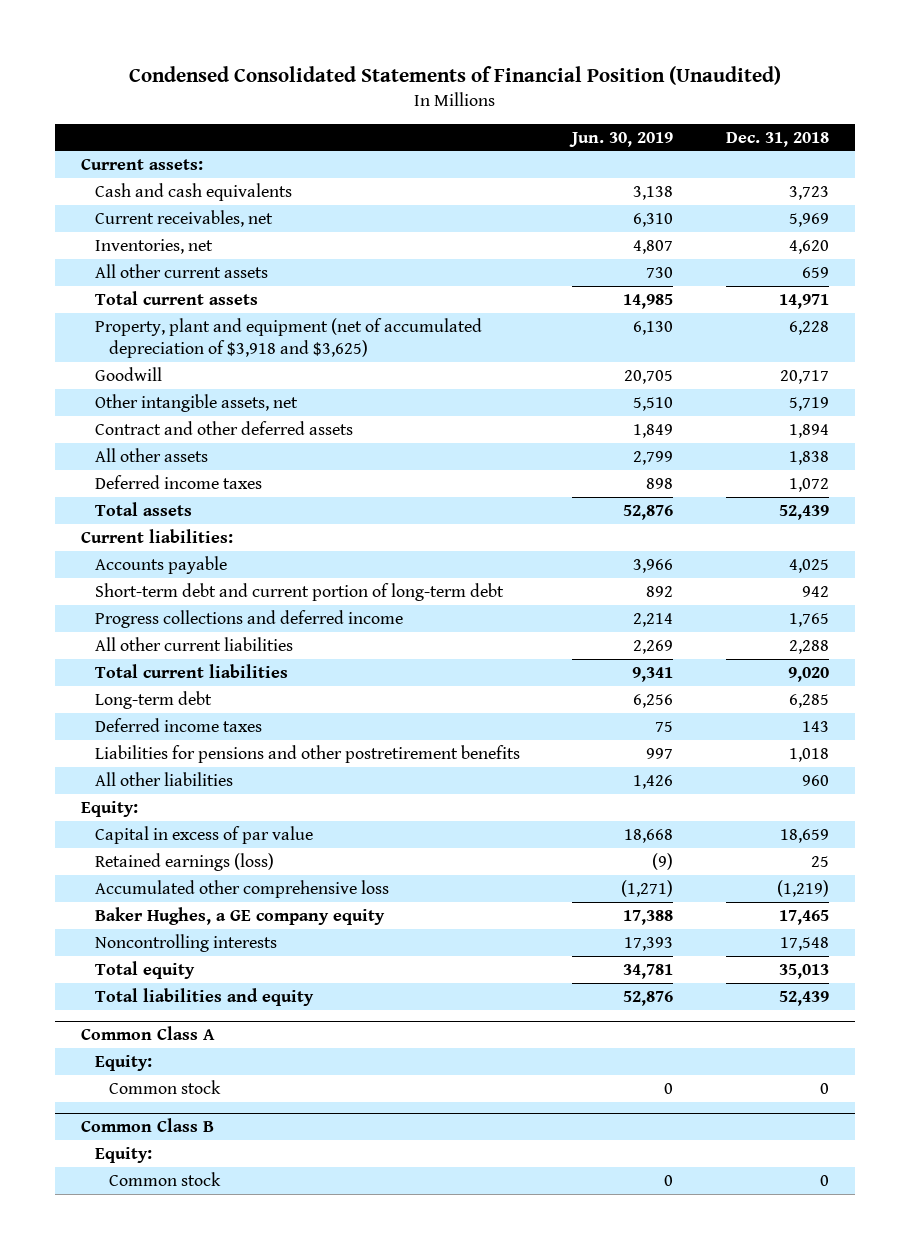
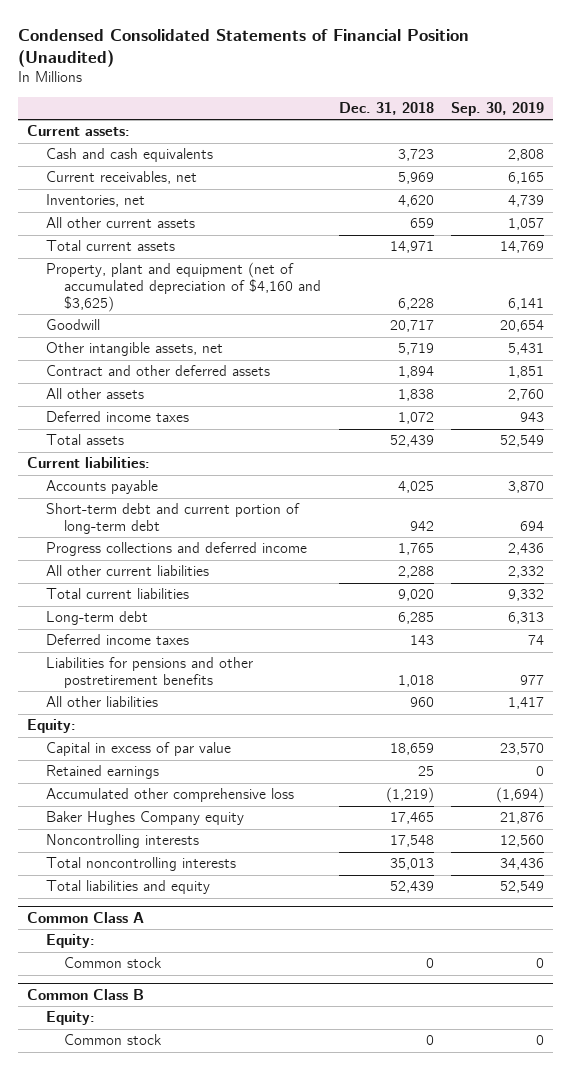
[569,131,674,147] Jun. 30, 2019 -> none
none -> [451,101,545,116] Sep. 30, 2019
[94,317,482,358] Property, plant and equipment (net of accumulated depreciation of $3,918 and $3,625) -> [45,262,321,312] Property, plant and equipment (net of accumulated depreciation of $4,160 and $3,625)
[94,852,274,871] Retained earnings (loss) -> [45,765,159,780] Retained earnings
[94,906,385,925] Baker Hughes, a GE company equity -> [45,811,244,826] Baker Hughes Company equity
[94,960,195,979] Total equity -> [45,857,236,872] Total noncontrolling interests

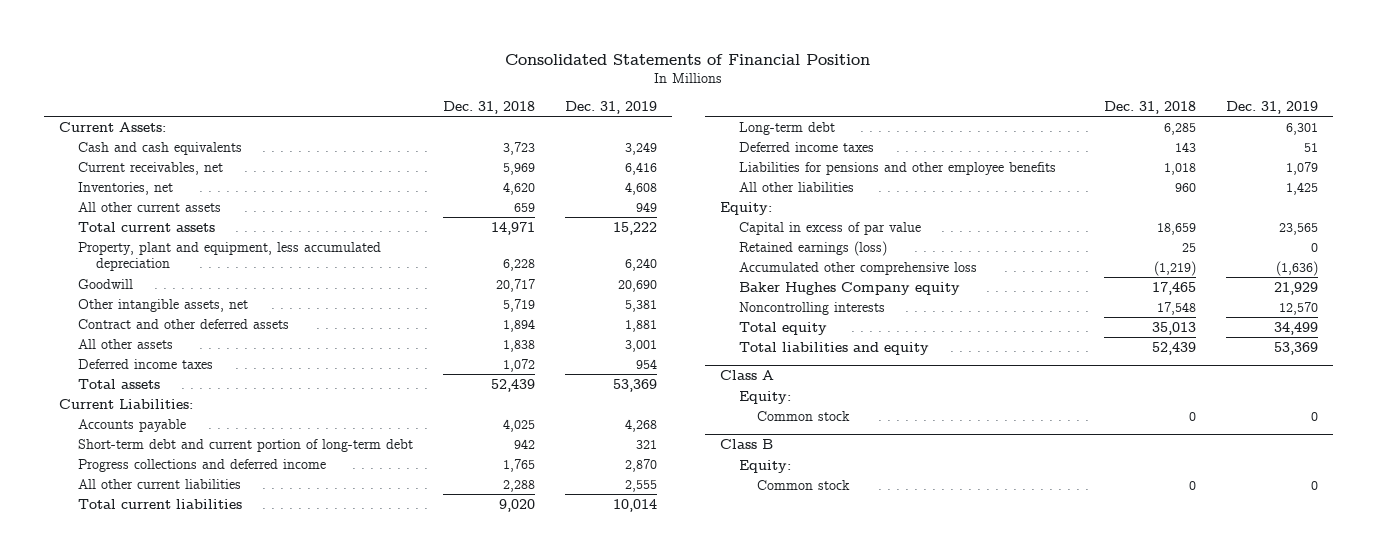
[18,28,470,67] Condensed Consolidated Statements of Financial Position (Unaudited) -> [505,53,871,65] Consolidated Statements of Financial Position
[451,101,545,116] Sep. 30, 2019 -> none
none -> [564,100,657,114] Dec. 31, 2019
[27,125,131,137] Current assets: -> [58,121,166,132] Current Assets:
[45,262,321,312] Property, plant and equipment (net of accumulated depreciation of $4,160 and $3,625) -> [77,241,381,272] Property, plant and equipment, less accumulated depreciation
[27,457,151,469] Current liabilities: -> [58,398,193,409] Current Liabilities:
[45,657,253,689] Liabilities for pensions and other postretirement benefits -> [738,161,1056,175] Liabilities for pensions and other employee benefits
[45,765,159,780] Retained earnings -> [738,240,887,256] Retained earnings (loss)
[45,857,236,872] Total noncontrolling interests -> [738,321,827,335] Total equity
[27,911,145,923] Common Class A -> [720,370,775,381] Class A
[27,988,145,1000] Common Class B -> [720,439,774,450] Class B

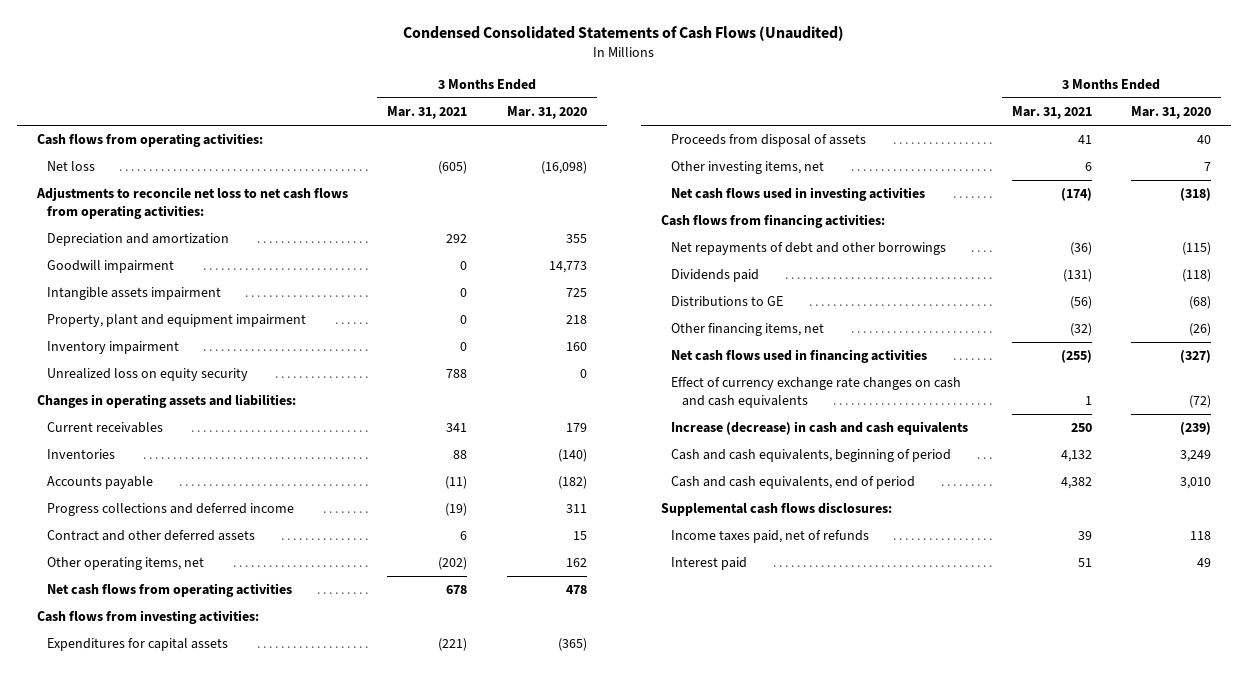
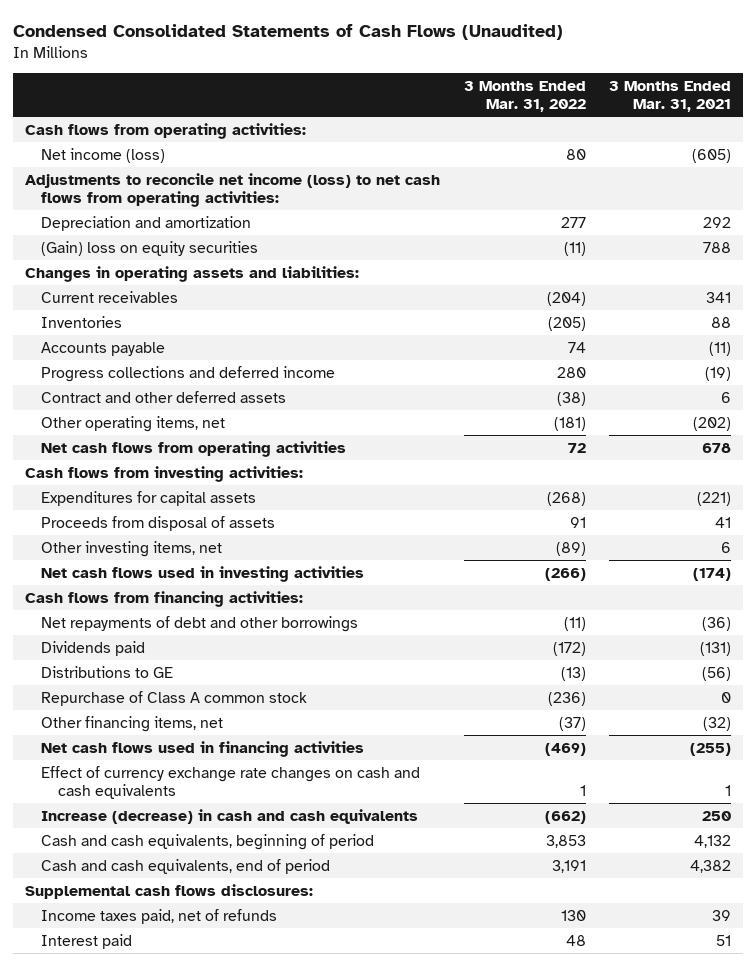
[506,106,587,120] Mar. 31, 2020 -> none
none -> [463,80,586,112] 3 Months Ended Mar. 31, 2022
[47,161,96,172] Net loss -> [41,147,166,163] Net income (loss)
[35,187,348,219] Adjustments to reconcile net loss to net cash flows from operating activities: -> [24,172,440,207] Adjustments to reconcile net income (loss) to net cash flows from operating activities:
[47,260,175,274] Goodwill impairment -> none
[47,287,222,301] Intangible assets impairment -> none
[47,314,307,328] Property, plant and equipment impairment -> none
[47,341,180,355] Inventory impairment -> none
[47,368,249,382] Unrealized loss on equity security -> [41,240,259,256] (Gain) loss on equity securities
none -> [41,690,308,706] Repurchase of Class A common stock

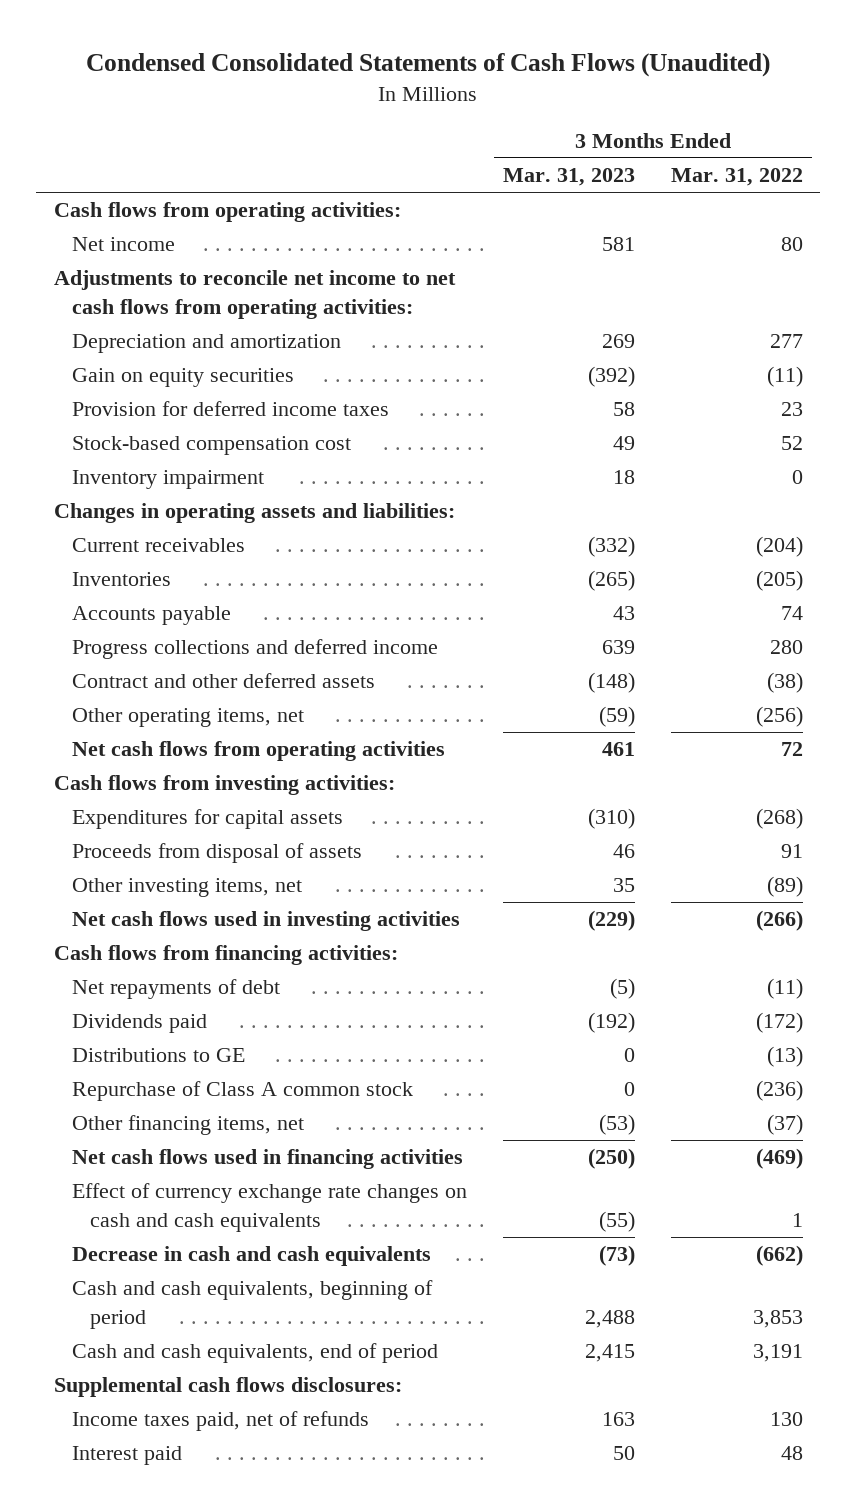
[609,80,732,112] 3 Months Ended Mar. 31, 2021 -> none
none -> [502,168,635,187] Mar. 31, 2023
[41,147,166,163] Net income (loss) -> [72,237,176,252] Net income
[24,172,440,207] Adjustments to reconcile net income (loss) to net cash flows from operating activities: -> [54,270,457,320] Adjustments to reconcile net income to net cash flows from operating activities:
[41,240,259,256] (Gain) loss on equity securities -> [72,368,295,388] Gain on equity securities
none -> [72,401,390,417] Provision for deferred income taxes
none -> [72,436,352,456] Stock-based compensation cost
none -> [72,470,265,490] Inventory impairment
[553,416,586,431] (181) -> [755,706,803,728] (256)
[41,615,359,632] Net repayments of debt and other borrowings -> [72,979,281,1000] Net repayments of debt
[41,808,419,824] Increase (decrease) in cash and cash equivalents -> [72,1246,432,1267] Decrease in cash and cash equivalents

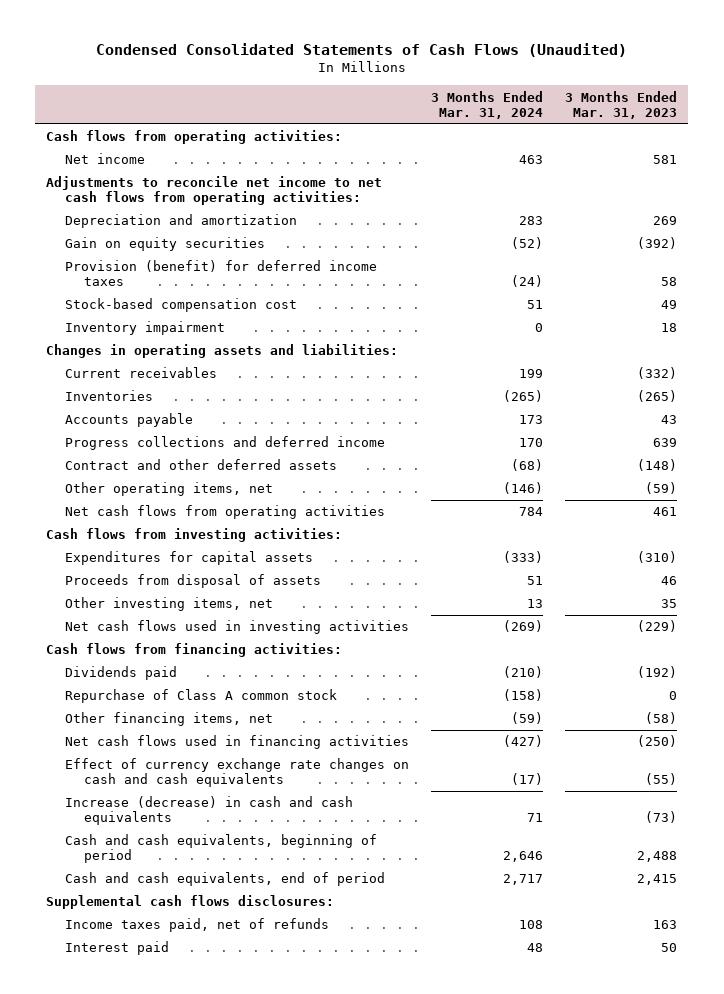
[670,168,803,187] Mar. 31, 2022 -> none
none -> [431,90,544,119] 3 Months Ended Mar. 31, 2024
[72,401,390,417] Provision for deferred income taxes -> [64,260,377,287] Provision (benefit) for deferred income taxes
[72,979,281,1000] Net repayments of debt -> none
[72,1048,246,1063] Distributions to GE -> none
[598,1114,635,1136] (53) -> [645,712,678,725] (58)
[72,1246,432,1267] Decrease in cash and cash equivalents -> [64,796,353,826] Increase (decrease) in cash and cash equivalents

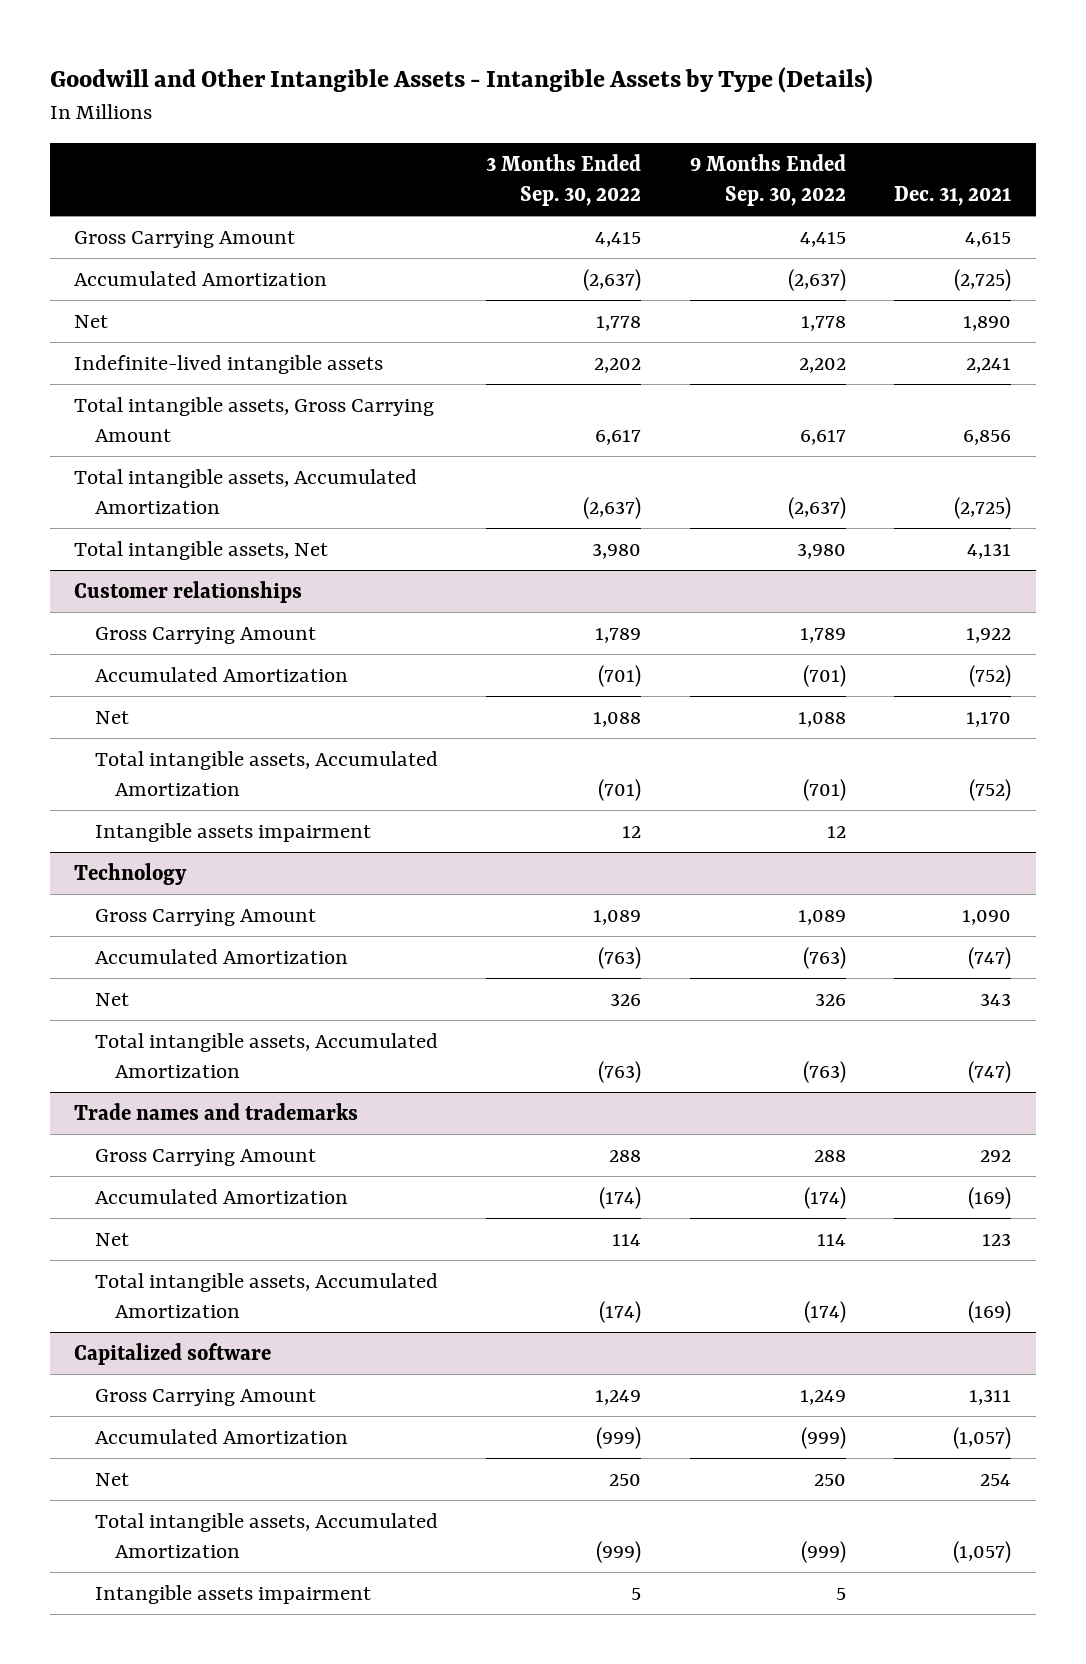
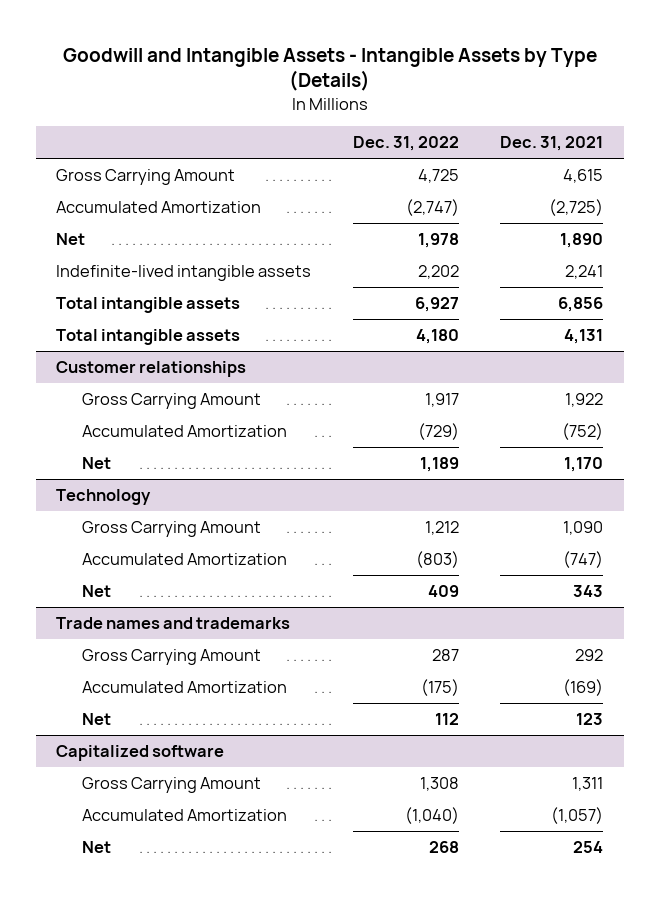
[50,67,874,94] Goodwill and Other Intangible Assets - Intangible Assets by Type (Details) -> [62,47,597,92] Goodwill and Intangible Assets - Intangible Assets by Type (Details)
[486,153,642,206] 3 Months Ended Sep. 30, 2022 -> none
[689,153,846,206] 9 Months Ended Sep. 30, 2022 -> none
none -> [352,136,459,152] Dec. 31, 2022
[74,469,418,514] Total intangible assets, Accumulated Amortization -> none
[74,397,435,442] Total intangible assets, Gross Carrying Amount -> [56,296,241,313] Total intangible assets
[74,541,329,561] Total intangible assets, Net -> [56,328,241,345] Total intangible assets
[94,751,438,796] Total intangible assets, Accumulated Amortization -> none
[94,823,371,843] Intangible assets impairment -> none
[94,1033,438,1078] Total intangible assets, Accumulated Amortization -> none
[94,1273,438,1318] Total intangible assets, Accumulated Amortization -> none
[94,1513,438,1558] Total intangible assets, Accumulated Amortization -> none
[94,1585,371,1605] Intangible assets impairment -> none

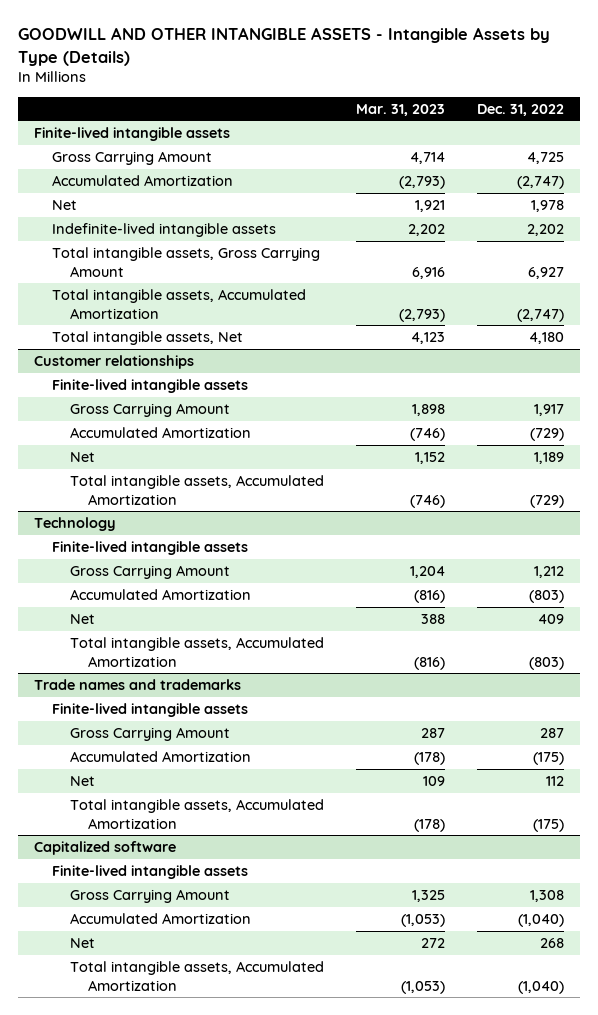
[62,47,597,92] Goodwill and Intangible Assets - Intangible Assets by Type (Details) -> [18,27,551,66] GOODWILL AND OTHER INTANGIBLE ASSETS - Intangible Assets by Type (Details)
[500,136,604,152] Dec. 31, 2021 -> none
none -> [355,103,445,116] Mar. 31, 2023
none -> [34,126,231,141] Finite-lived intangible assets
[56,296,241,313] Total intangible assets -> [52,246,321,277] Total intangible assets, Gross Carrying Amount
none -> [52,288,307,319] Total intangible assets, Accumulated Amortization
[56,328,241,345] Total intangible assets -> [52,330,244,345] Total intangible assets, Net
none -> [52,378,249,393] Finite-lived intangible assets
none -> [69,474,324,505] Total intangible assets, Accumulated Amortization
none -> [52,540,249,555] Finite-lived intangible assets
none -> [69,636,324,667] Total intangible assets, Accumulated Amortization
none -> [52,702,249,717] Finite-lived intangible assets
none -> [69,798,324,829] Total intangible assets, Accumulated Amortization
none -> [52,864,249,879] Finite-lived intangible assets
none -> [69,960,324,991] Total intangible assets, Accumulated Amortization

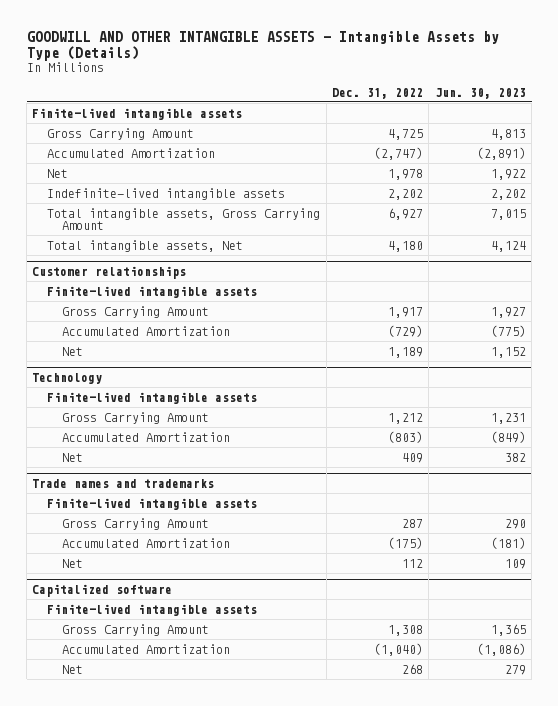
[355,103,445,116] Mar. 31, 2023 -> none
none -> [434,87,526,99] Jun. 30, 2023
[52,288,307,319] Total intangible assets, Accumulated Amortization -> none
[69,474,324,505] Total intangible assets, Accumulated Amortization -> none
[69,636,324,667] Total intangible assets, Accumulated Amortization -> none
[69,798,324,829] Total intangible assets, Accumulated Amortization -> none
[69,960,324,991] Total intangible assets, Accumulated Amortization -> none

